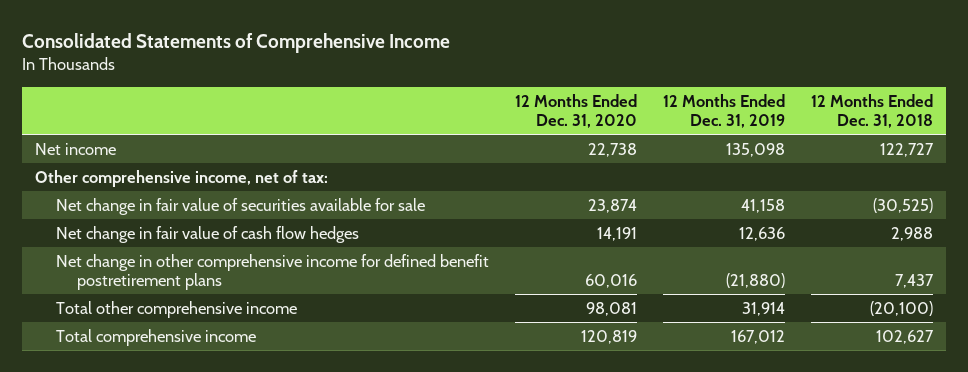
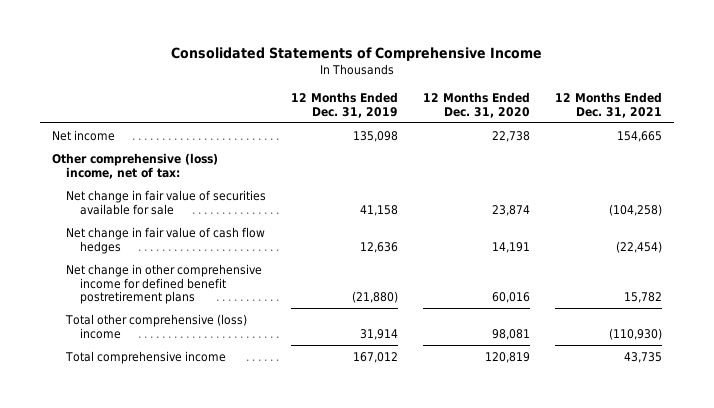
[811,93,934,129] 12 Months Ended Dec. 31, 2018 -> none
none -> [554,91,662,118] 12 Months Ended Dec. 31, 2021
[34,169,328,187] Other comprehensive income, net of tax: -> [52,152,219,179] Other comprehensive (loss) income, net of tax:
[55,300,297,318] Total other comprehensive income -> [65,313,248,339] Total other comprehensive (loss) income

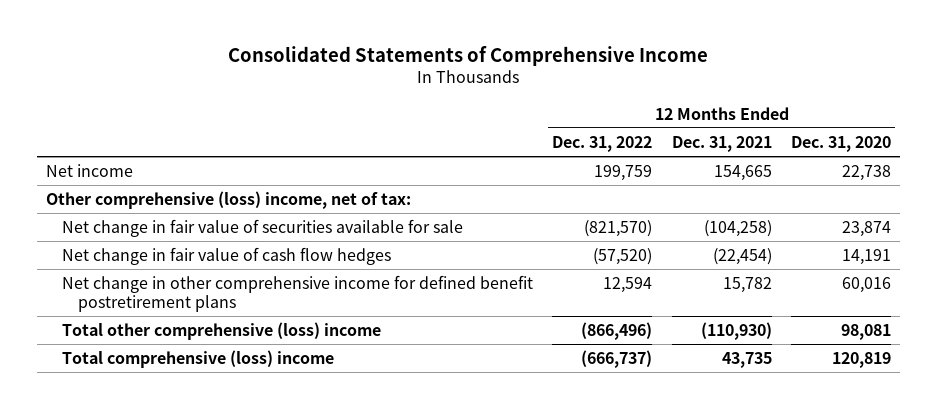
[291,91,399,118] 12 Months Ended Dec. 31, 2019 -> none
none -> [552,135,653,152] Dec. 31, 2022
[65,350,227,364] Total comprehensive income -> [62,350,335,369] Total comprehensive (loss) income

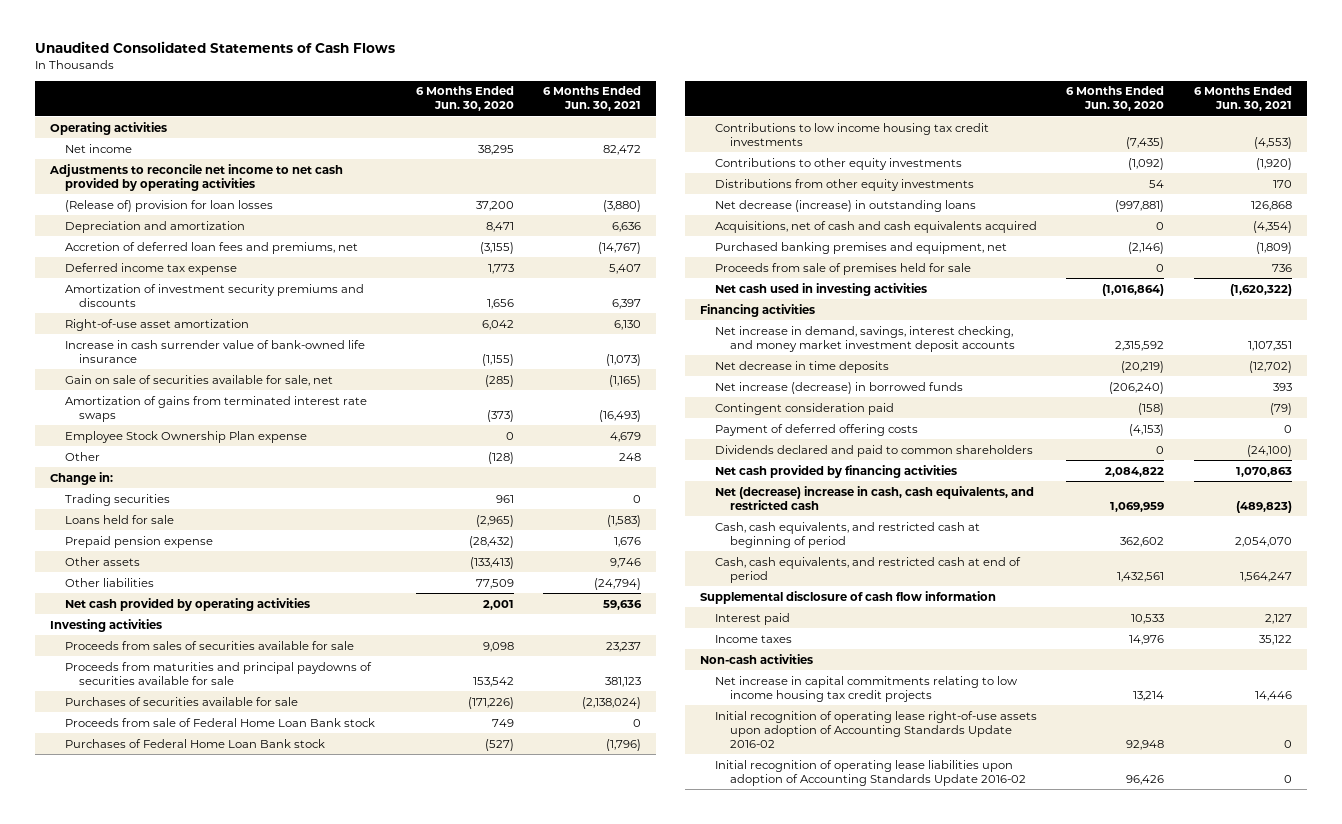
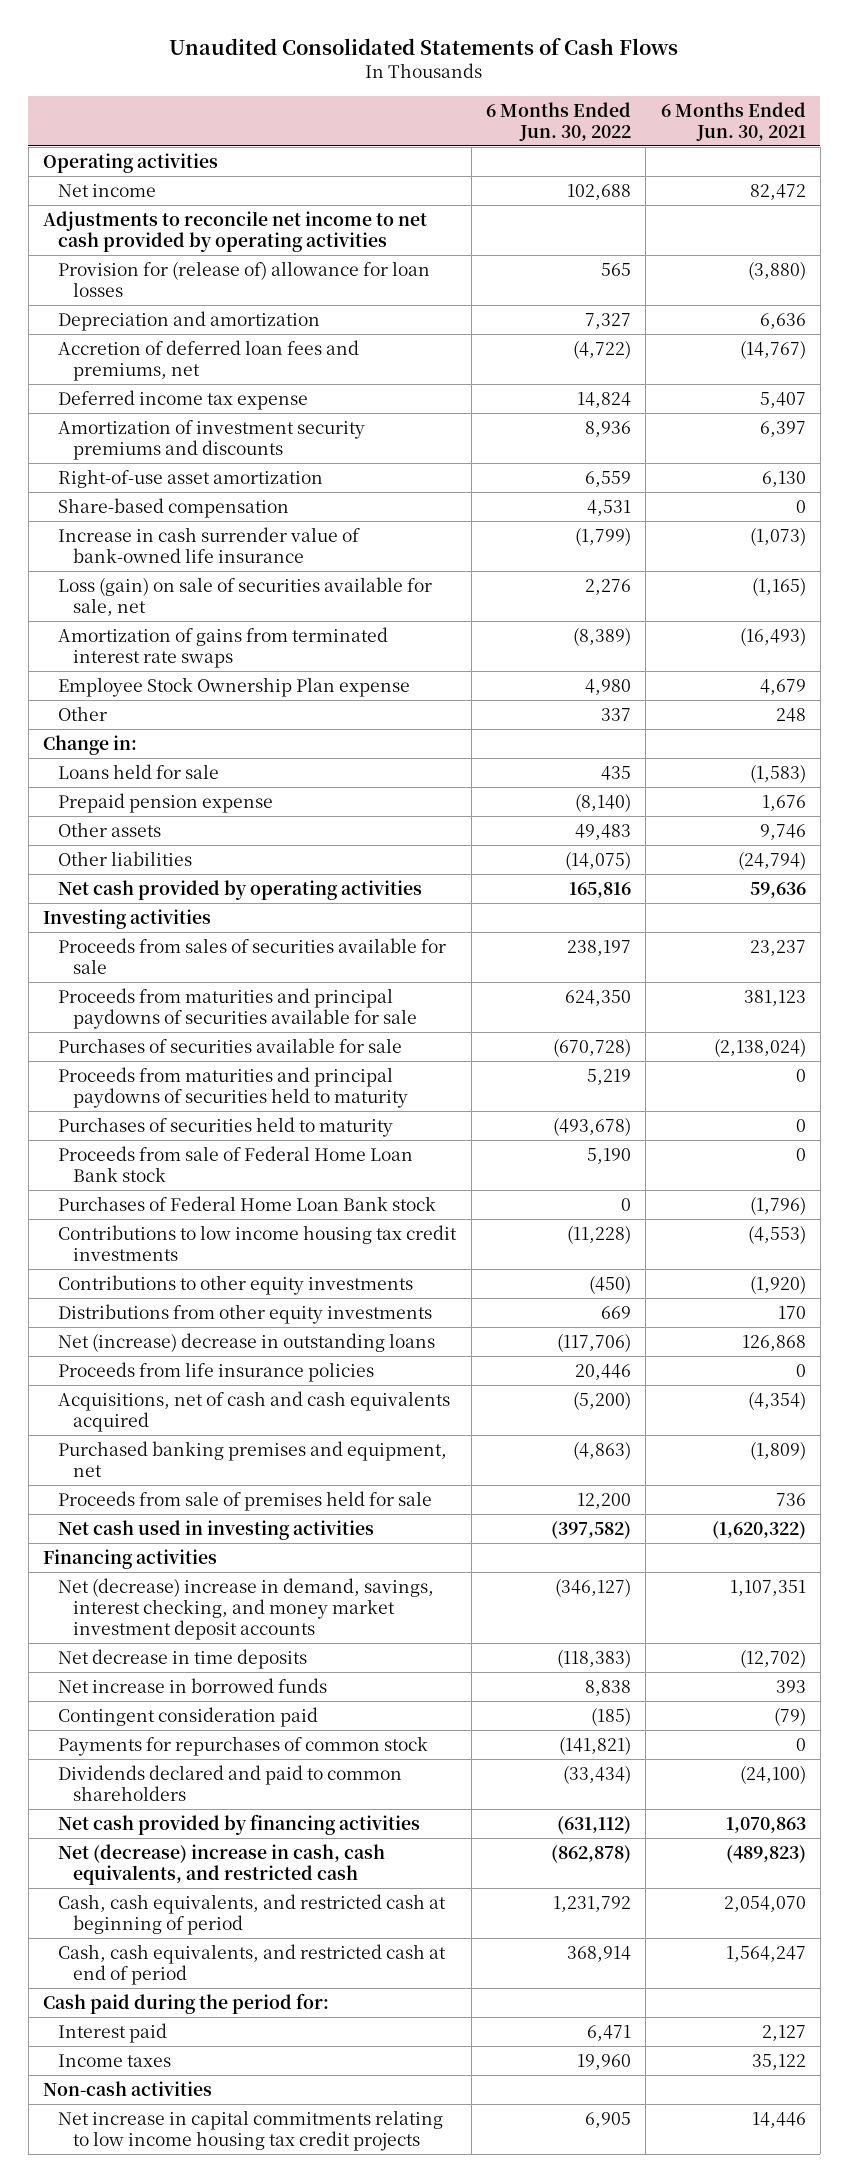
[415,86,514,112] 6 Months Ended Jun. 30, 2020 -> none
none -> [485,101,631,141] 6 Months Ended Jun. 30, 2022
[64,199,273,212] (Release of) provision for loan losses -> [58,260,431,297] Provision for (release of) allowance for loan losses
none -> [58,497,290,518] Share-based compensation
[64,374,333,386] Gain on sale of securities available for sale, net -> [58,576,433,616] Loss (gain) on sale of securities available for sale, net
[64,493,170,506] Trading securities -> none
none -> [58,1066,409,1108] Proceeds from maturities and principal paydowns of securities held to maturity
none -> [58,1116,394,1137] Purchases of securities held to maturity
[715,199,977,212] Net decrease (increase) in outstanding loans -> [58,1332,436,1352] Net (increase) decrease in outstanding loans
none -> [58,1361,375,1382] Proceeds from life insurance policies
[715,325,1015,352] Net increase in demand, savings, interest checking, and money market investment deposit accounts -> [58,1577,435,1640] Net (decrease) increase in demand, savings, interest checking, and money market investment deposit accounts
[715,381,964,394] Net increase (decrease) in borrowed funds -> [58,1677,328,1693] Net increase in borrowed funds
[715,423,919,436] Payment of deferred offering costs -> none
none -> [58,1735,429,1756] Payments for repurchases of common stock
[700,590,997,604] Supplemental disclosure of cash flow information -> none
none -> [43,1992,330,2014] Cash paid during the period for:
[715,710,1038,749] Initial recognition of operating lease right-of-use assets upon adoption of Accounting Standards Update 2016-02 -> none
[715,759,1026,786] Initial recognition of operating lease liabilities upon adoption of Accounting Standards Update 2016-02 -> none

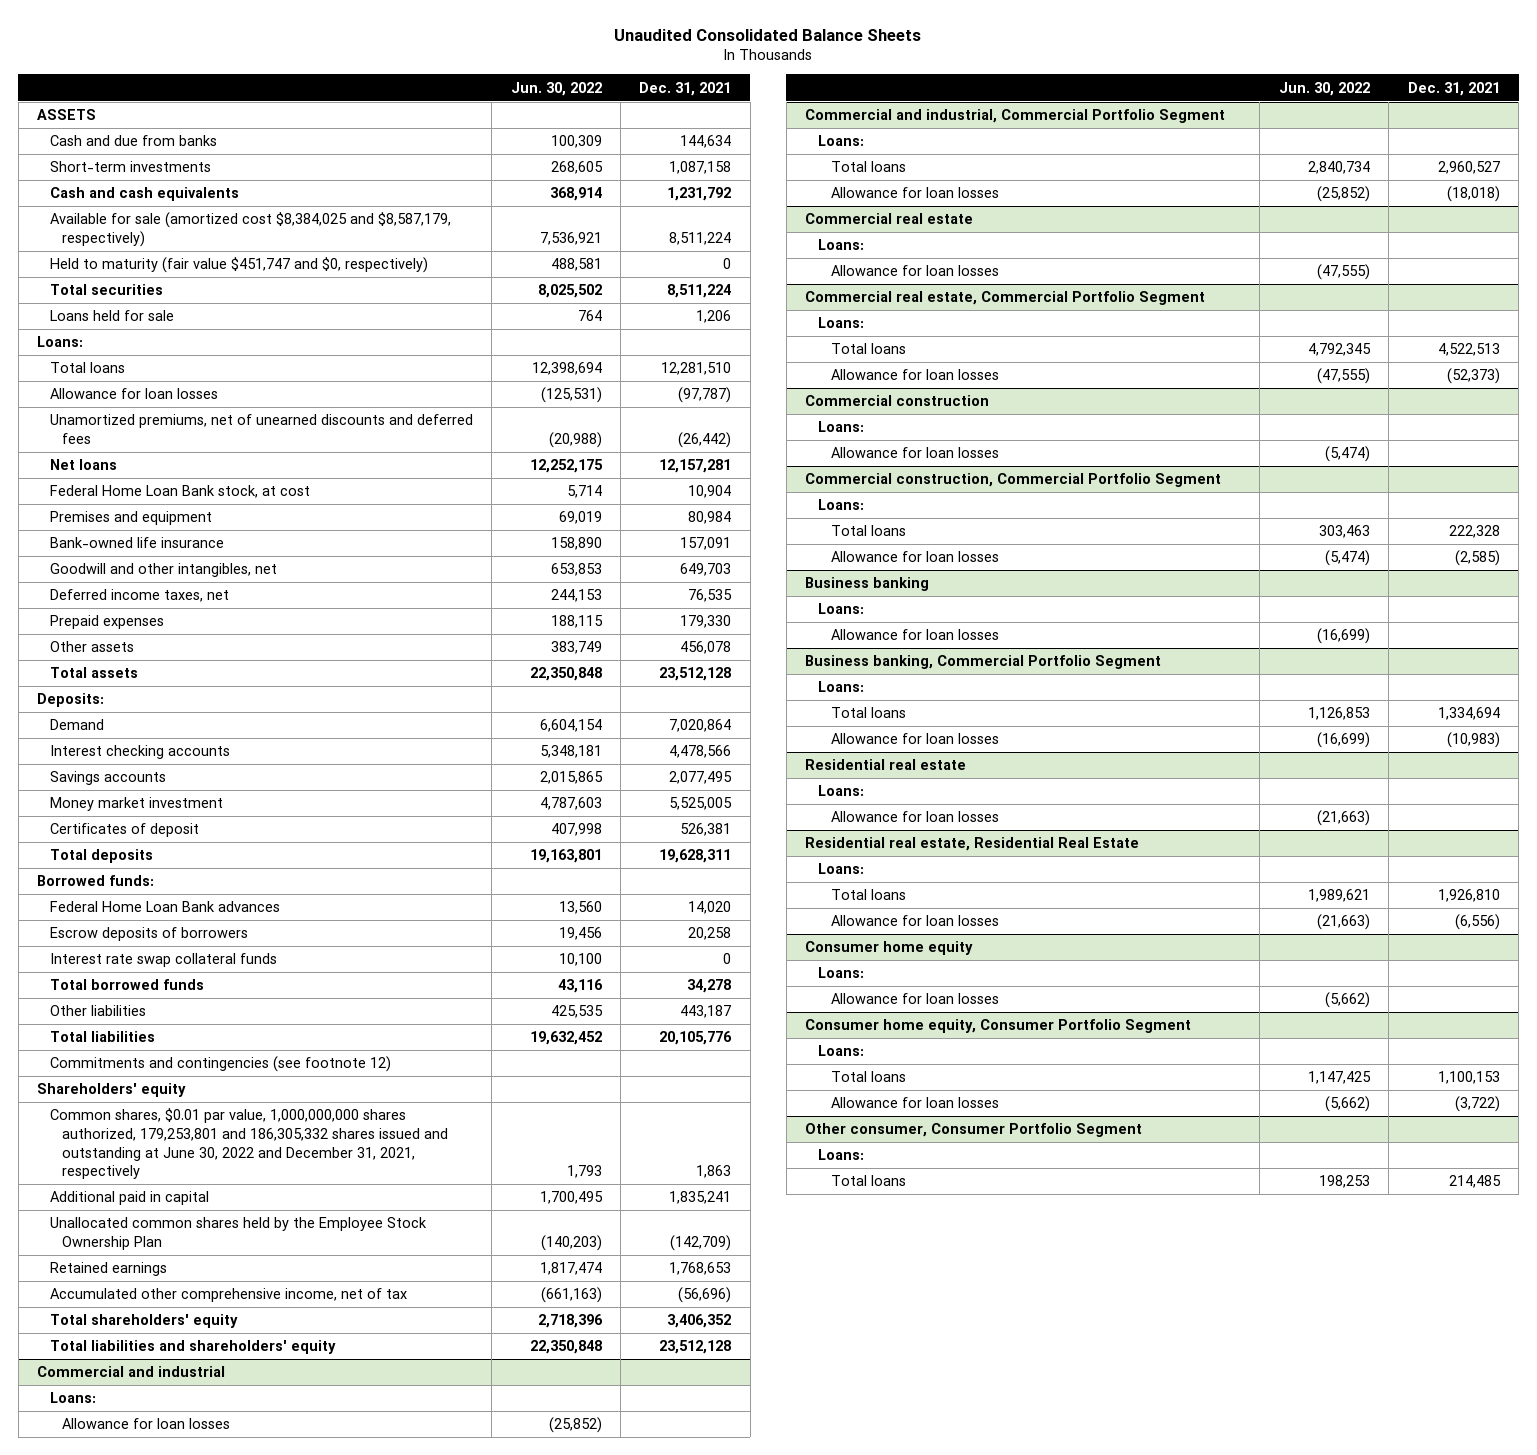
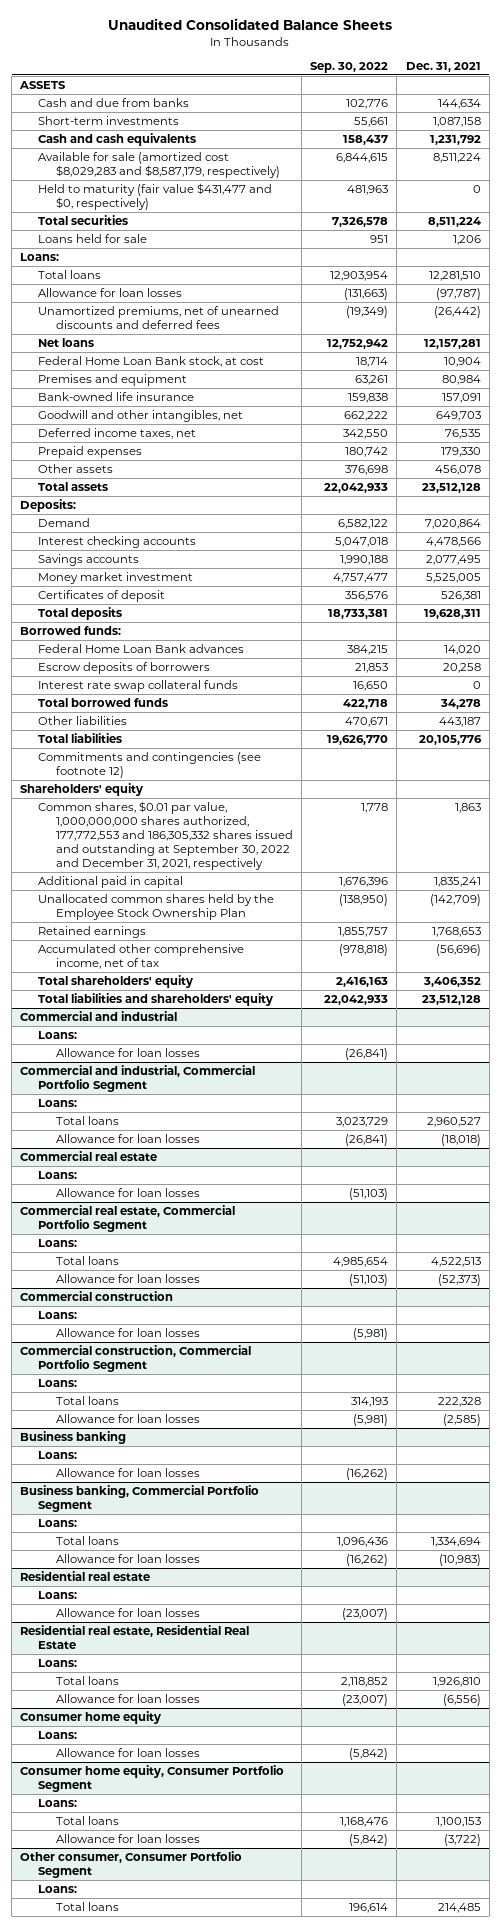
[510,81,602,96] Jun. 30, 2022 -> none
none -> [310,62,389,74] Sep. 30, 2022
[49,212,451,247] Available for sale (amortized cost $8,384,025 and $8,587,179, respectively) -> [38,151,280,178] Available for sale (amortized cost $8,029,283 and $8,587,179, respectively)
[49,257,428,274] Held to maturity (fair value $451,747 and $0, respectively) -> [38,182,273,210] Held to maturity (fair value $431,477 and $0, respectively)
[49,1108,449,1180] Common shares, $0.01 par value, 1,000,000,000 shares authorized, 179,253,801 and 186,305,332 shares issued and outstanding at June 30, 2022 and December 31, 2021, respectively -> [38,800,293,870] Common shares, $0.01 par value, 1,000,000,000 shares authorized, 177,772,553 and 186,305,332 shares issued and outstanding at September 30, 2022 and December 31, 2021, respectively

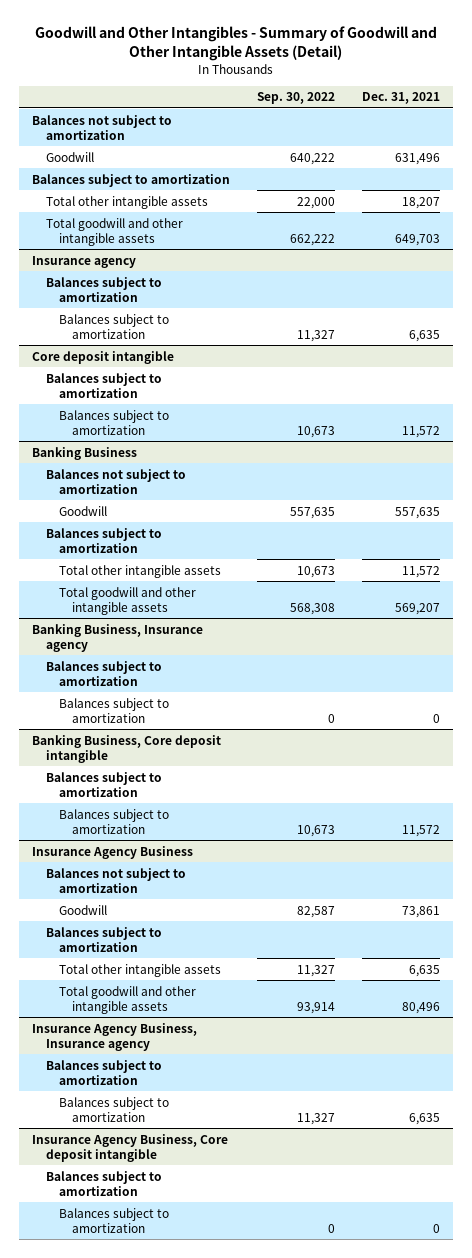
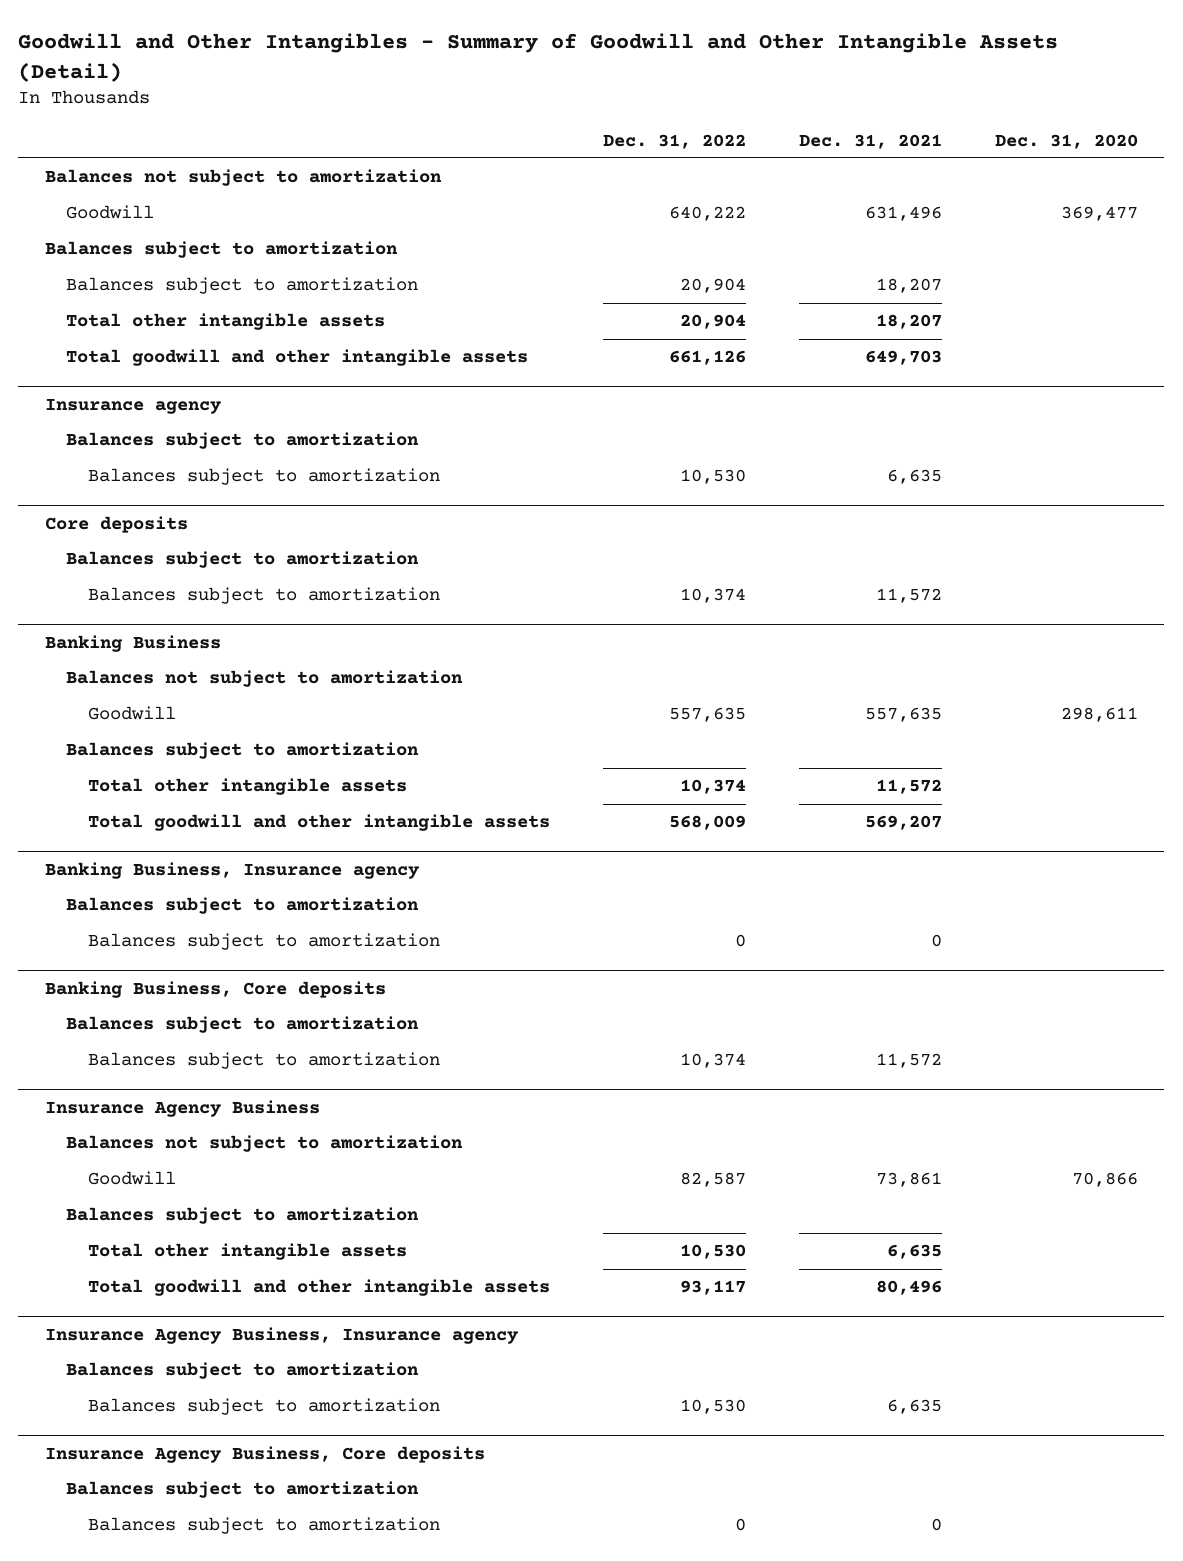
[257,92,336,105] Sep. 30, 2022 -> none
none -> [602,133,746,149] Dec. 31, 2022
none -> [994,133,1138,149] Dec. 31, 2020
none -> [66,277,419,295] Balances subject to amortization
[32,350,175,364] Core deposit intangible -> [44,515,188,533] Core deposits
[32,734,222,763] Banking Business, Core deposit intangible -> [44,980,386,998] Banking Business, Core deposits
[32,1133,229,1162] Insurance Agency Business, Core deposit intangible -> [44,1445,485,1463] Insurance Agency Business, Core deposits

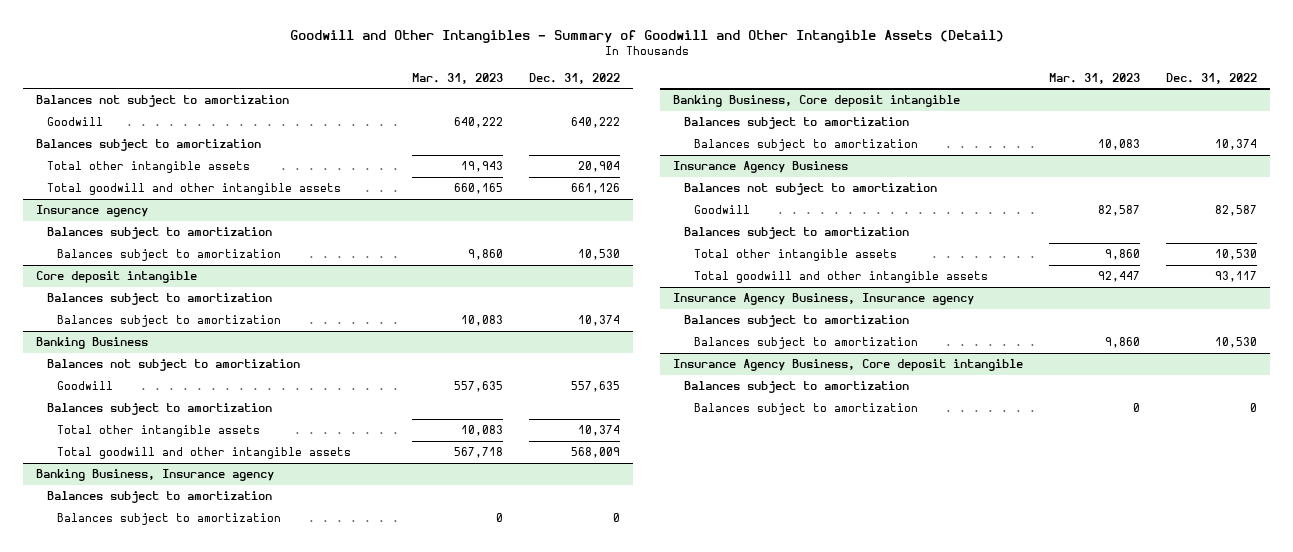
[798,133,942,149] Dec. 31, 2021 -> none
[994,133,1138,149] Dec. 31, 2020 -> none
none -> [411,72,503,84] Mar. 31, 2023
[66,277,419,295] Balances subject to amortization -> none
[44,515,188,533] Core deposits -> [36,271,198,284] Core deposit intangible
[44,980,386,998] Banking Business, Core deposits -> [673,95,961,108] Banking Business, Core deposit intangible
[44,1445,485,1463] Insurance Agency Business, Core deposits -> [673,359,1024,372] Insurance Agency Business, Core deposit intangible

